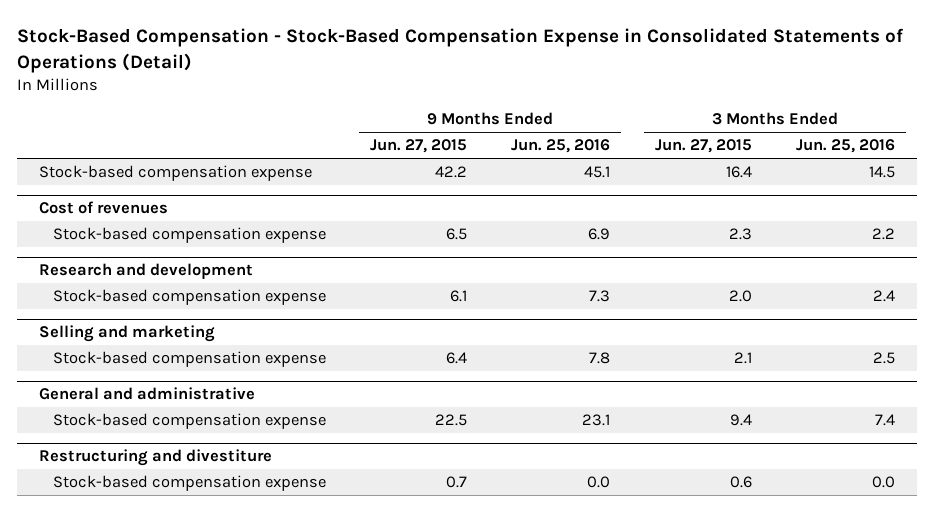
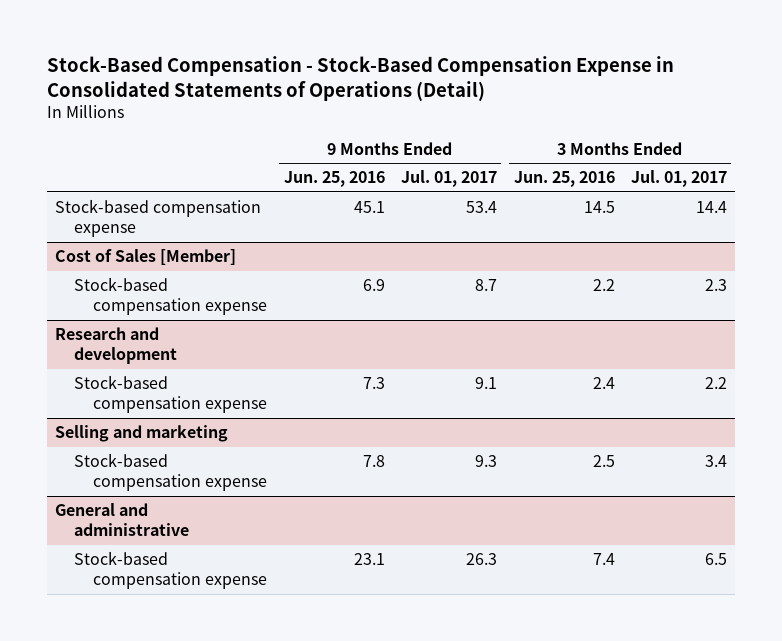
[370,139,468,154] Jun. 27, 2015 -> none
[654,139,752,154] Jun. 27, 2015 -> none
none -> [401,170,498,188] Jul. 01, 2017
none -> [630,170,727,188] Jul. 01, 2017
[39,201,169,215] Cost of revenues -> none
none -> [55,249,237,266] Cost of Sales [Member]
[39,449,273,467] Restructuring and divestiture -> none
[52,475,326,492] Stock-based compensation expense -> none

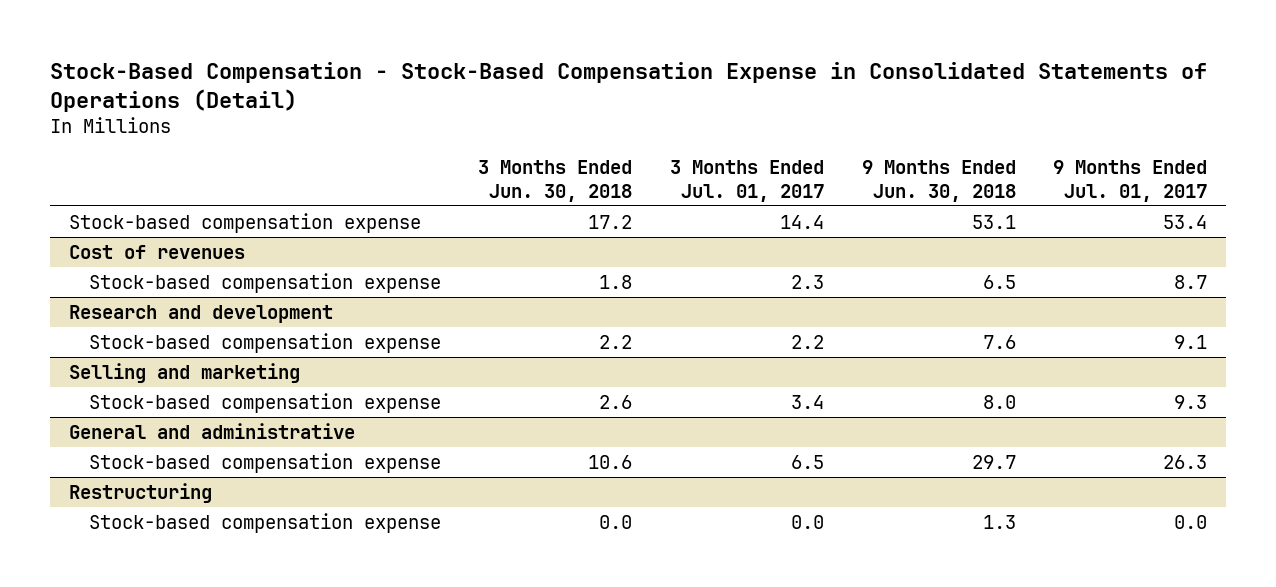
[283,171,385,188] Jun. 25, 2016 -> none
[513,171,615,188] Jun. 25, 2016 -> none
none -> [478,159,633,202] 3 Months Ended Jun. 30, 2018
none -> [861,159,1016,202] 9 Months Ended Jun. 30, 2018
[55,249,237,266] Cost of Sales [Member] -> [68,244,245,259] Cost of revenues
none -> [68,482,212,503] Restructuring
none -> [88,512,441,533] Stock-based compensation expense

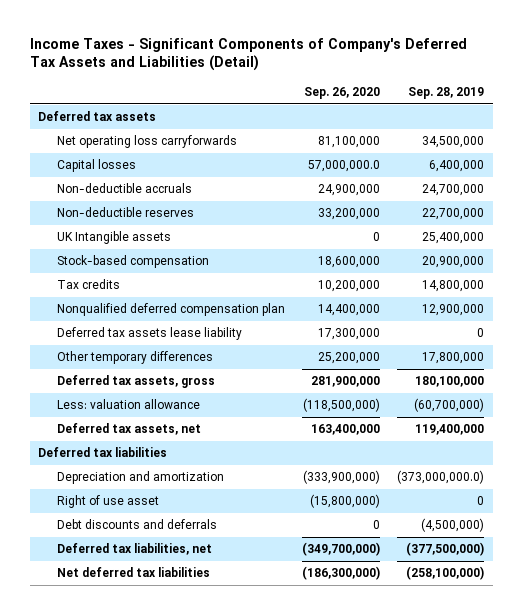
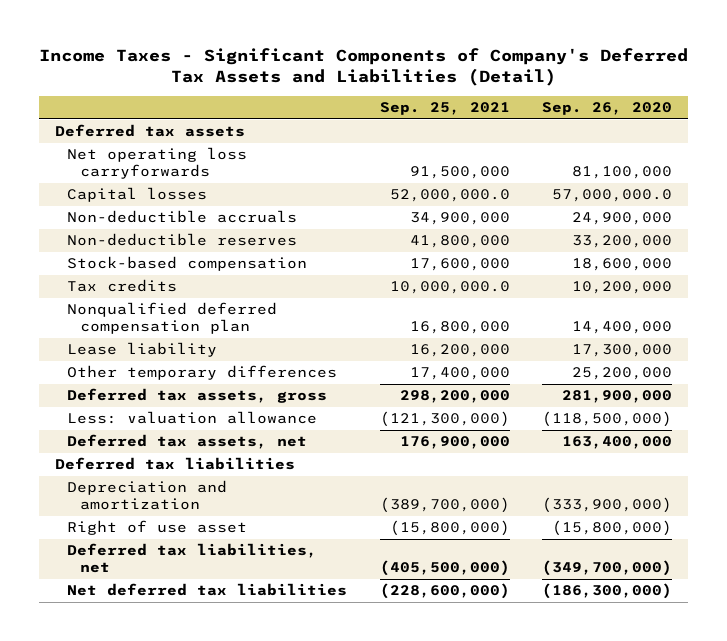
[408,87,485,100] Sep. 28, 2019 -> none
none -> [379,102,510,116] Sep. 25, 2021
[57,231,172,245] UK Intangible assets -> none
[57,327,243,341] Deferred tax assets lease liability -> [67,342,218,358] Lease liability
[57,519,218,530] Debt discounts and deferrals -> none

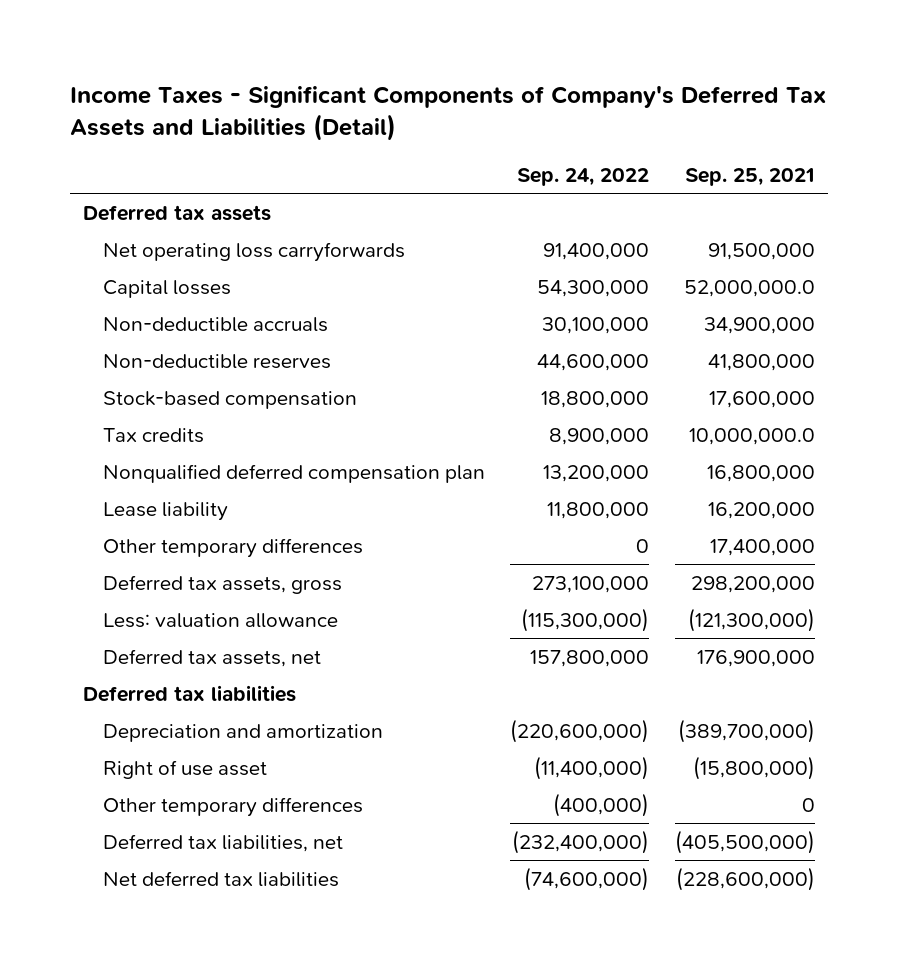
[542,102,673,116] Sep. 26, 2020 -> none
none -> [517,167,650,186] Sep. 24, 2022
none -> [102,796,363,817] Other temporary differences

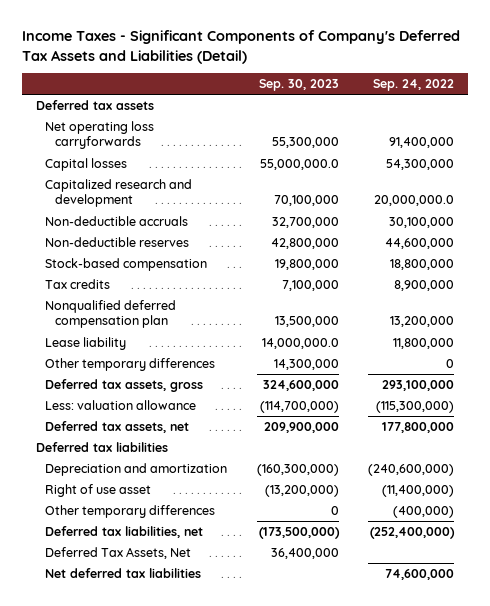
[684,167,815,186] Sep. 25, 2021 -> none
none -> [258,79,339,92] Sep. 30, 2023
none -> [45,179,193,208] Capitalized research and development
[532,575,650,593] 273,100,000 -> [381,380,454,392] 293,100,000
[530,649,650,667] 157,800,000 -> [381,422,454,434] 177,800,000
[510,718,650,743] (220,600,000) -> [367,464,454,477] (240,600,000)
[512,829,650,854] (232,400,000) -> [369,527,455,540] (252,400,000)
none -> [45,547,192,560] Deferred Tax Assets, Net
[524,866,650,891] (74,600,000) -> [384,569,454,581] 74,600,000

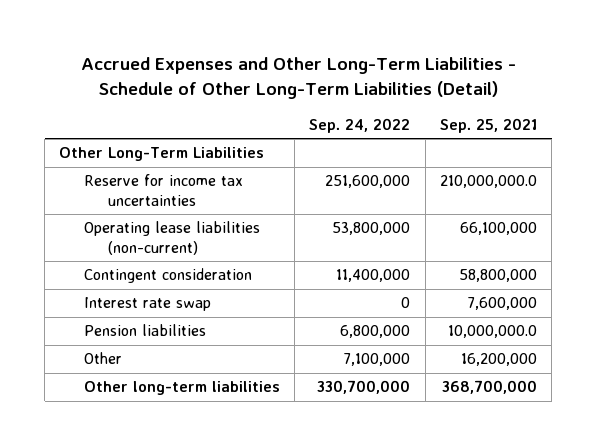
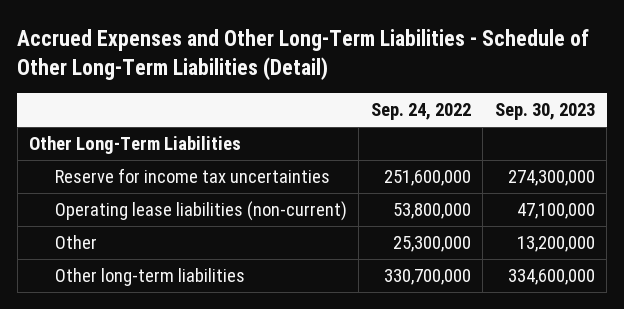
[439,117,537,133] Sep. 25, 2021 -> none
none -> [494,103,595,121] Sep. 30, 2023
[83,268,252,284] Contingent consideration -> none
[83,297,211,312] Interest rate swap -> none
[83,324,206,337] Pension liabilities -> none
[343,353,411,367] 7,100,000 -> [392,235,471,252] 25,300,000

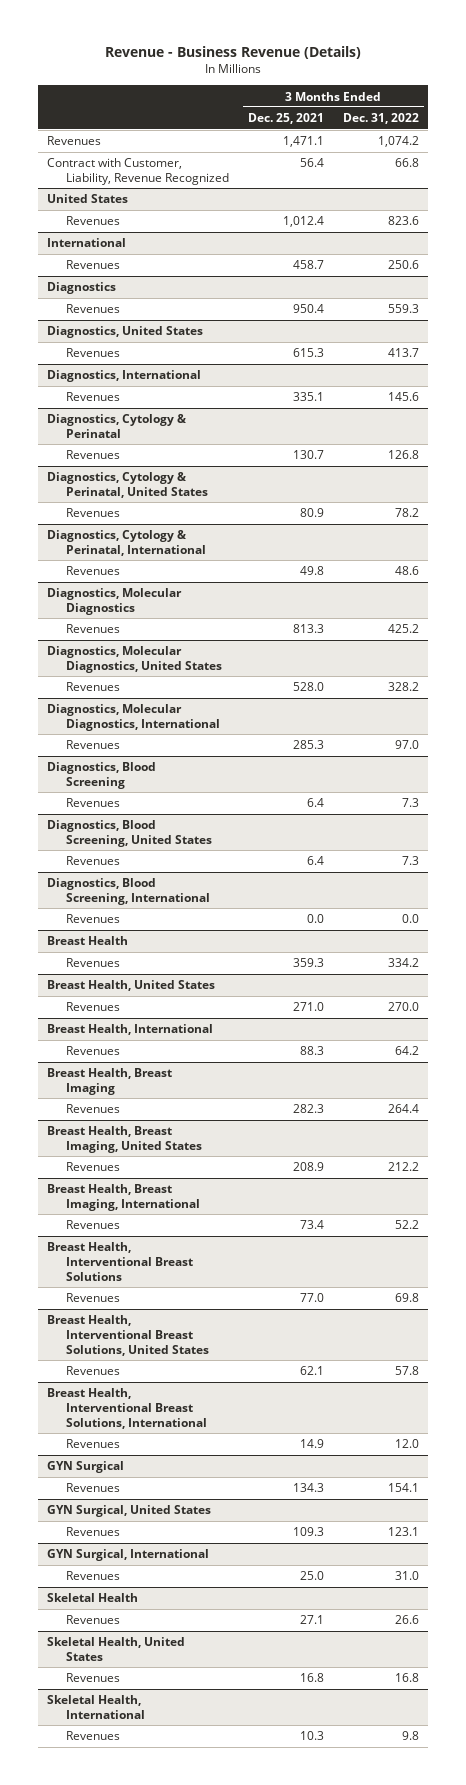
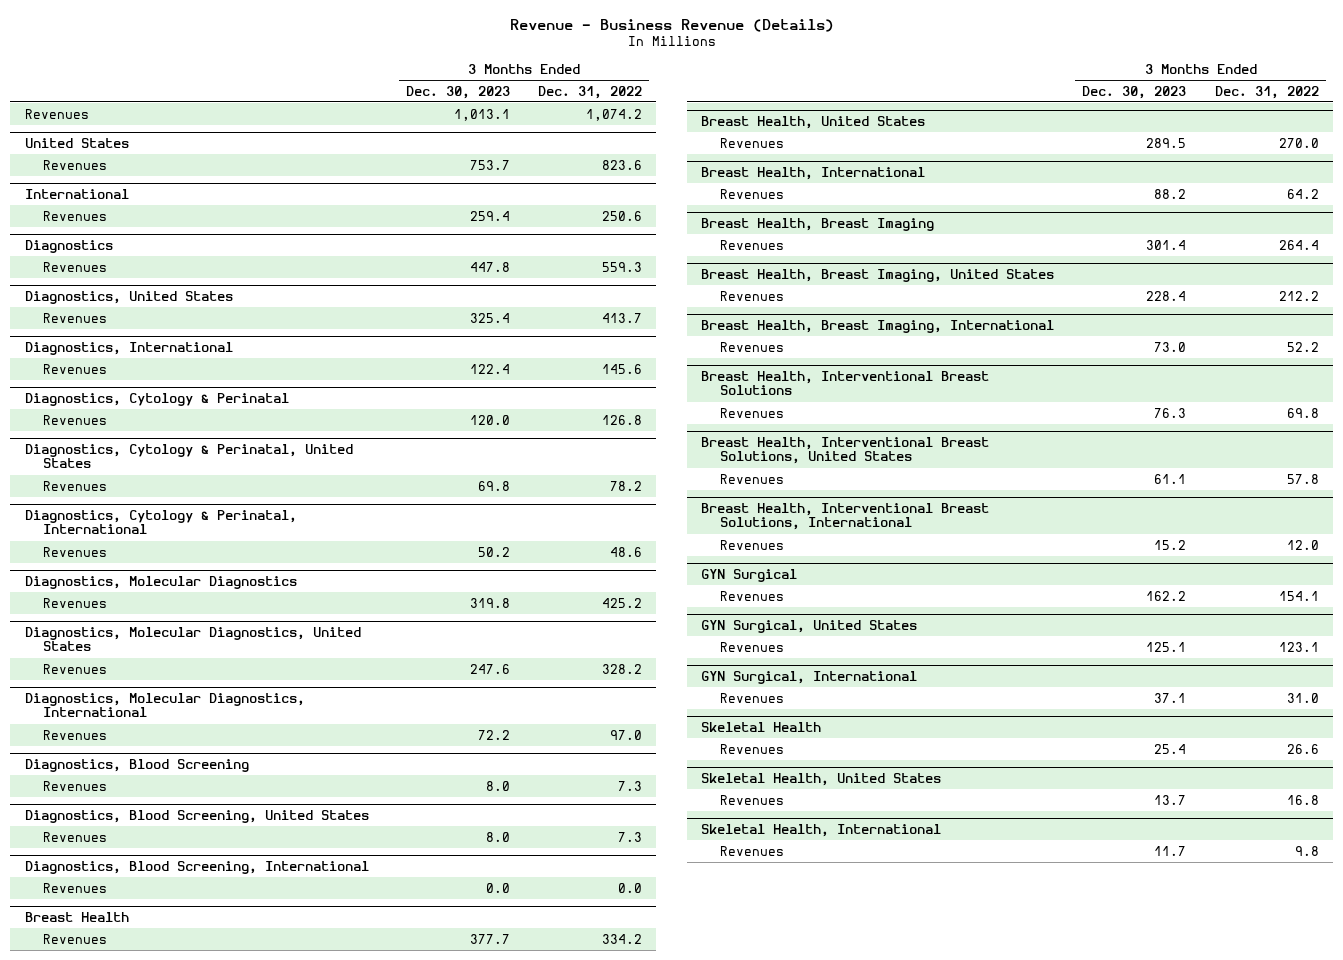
[247,113,324,125] Dec. 25, 2021 -> none
none -> [405,85,510,99] Dec. 30, 2023
[47,158,229,186] Contract with Customer, Liability, Revenue Recognized -> none

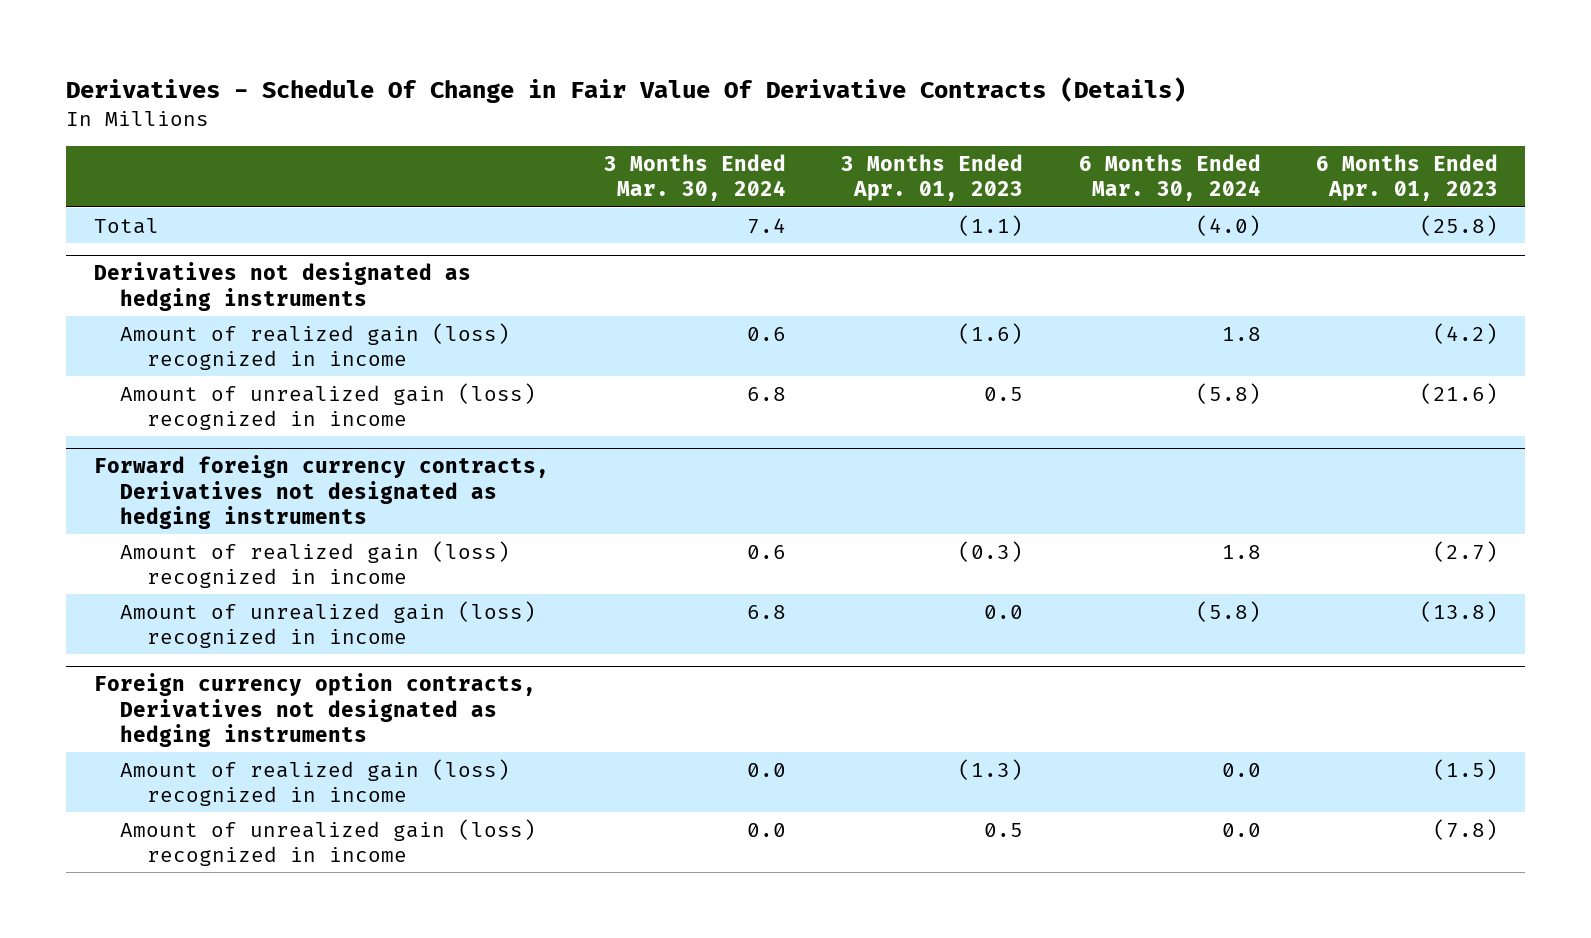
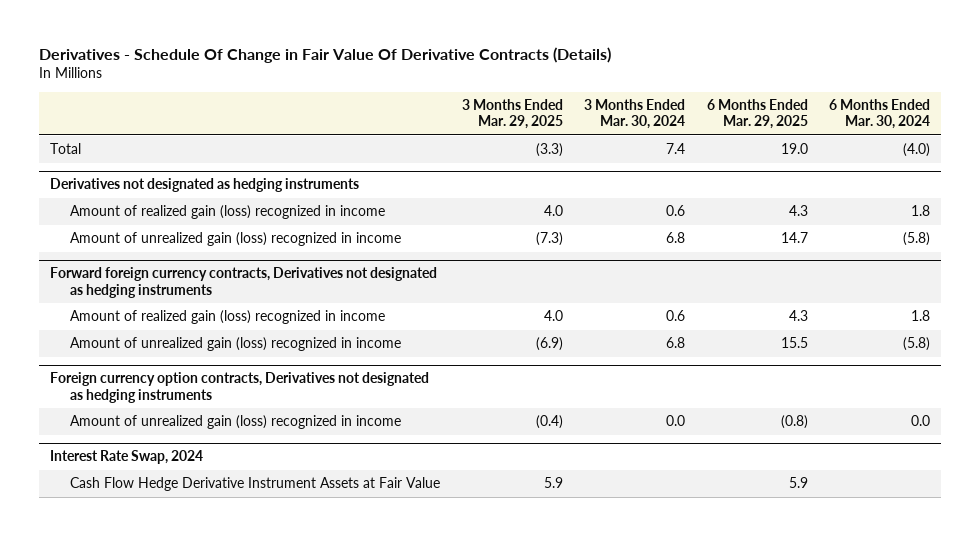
[841,154,1024,202] 3 Months Ended Apr. 01, 2023 -> none
[1315,154,1498,202] 6 Months Ended Apr. 01, 2023 -> none
none -> [461,98,563,130] 3 Months Ended Mar. 29, 2025
none -> [706,98,808,130] 6 Months Ended Mar. 29, 2025
[120,758,511,807] Amount of realized gain (loss) recognized in income -> none
none -> [49,450,203,465] Interest Rate Swap, 2024
none -> [70,477,441,492] Cash Flow Hedge Derivative Instrument Assets at Fair Value

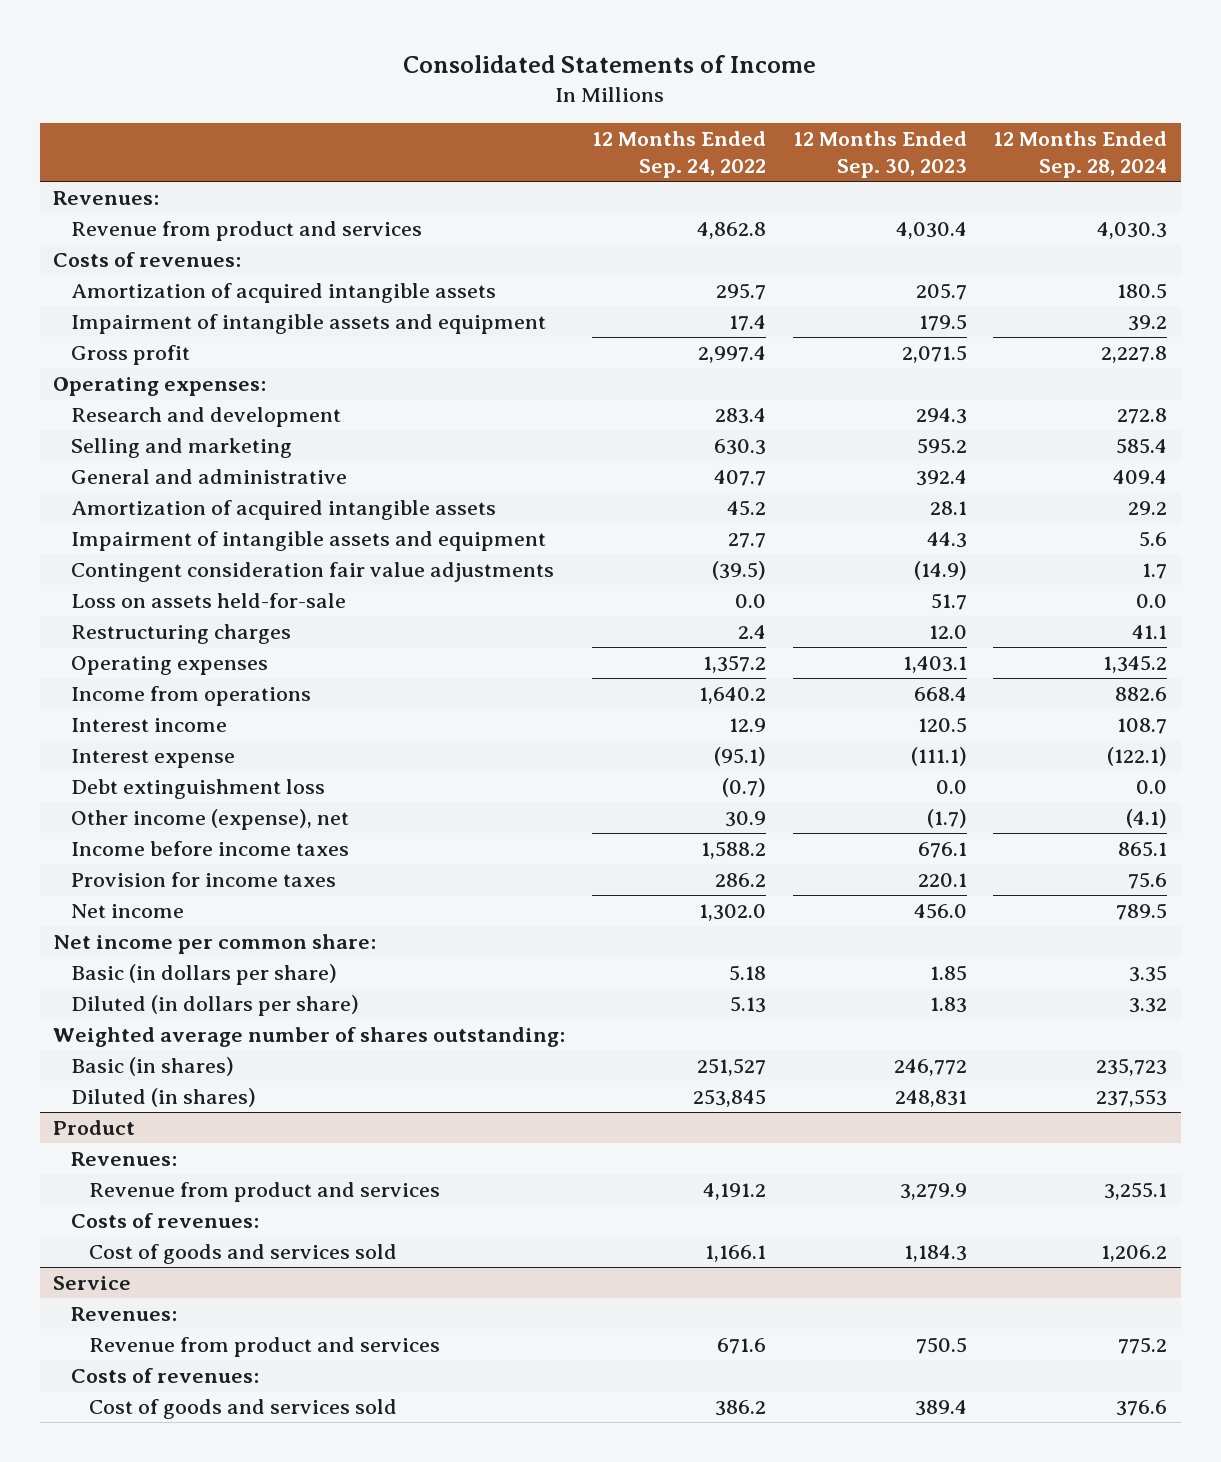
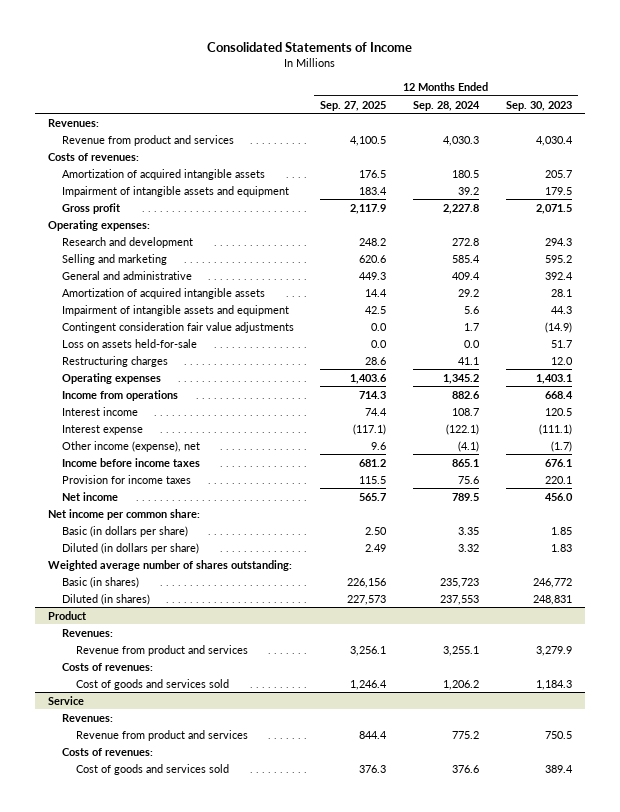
[591,131,766,178] 12 Months Ended Sep. 24, 2022 -> none
none -> [320,100,387,111] Sep. 27, 2025
[71,779,326,800] Debt extinguishment loss -> none

